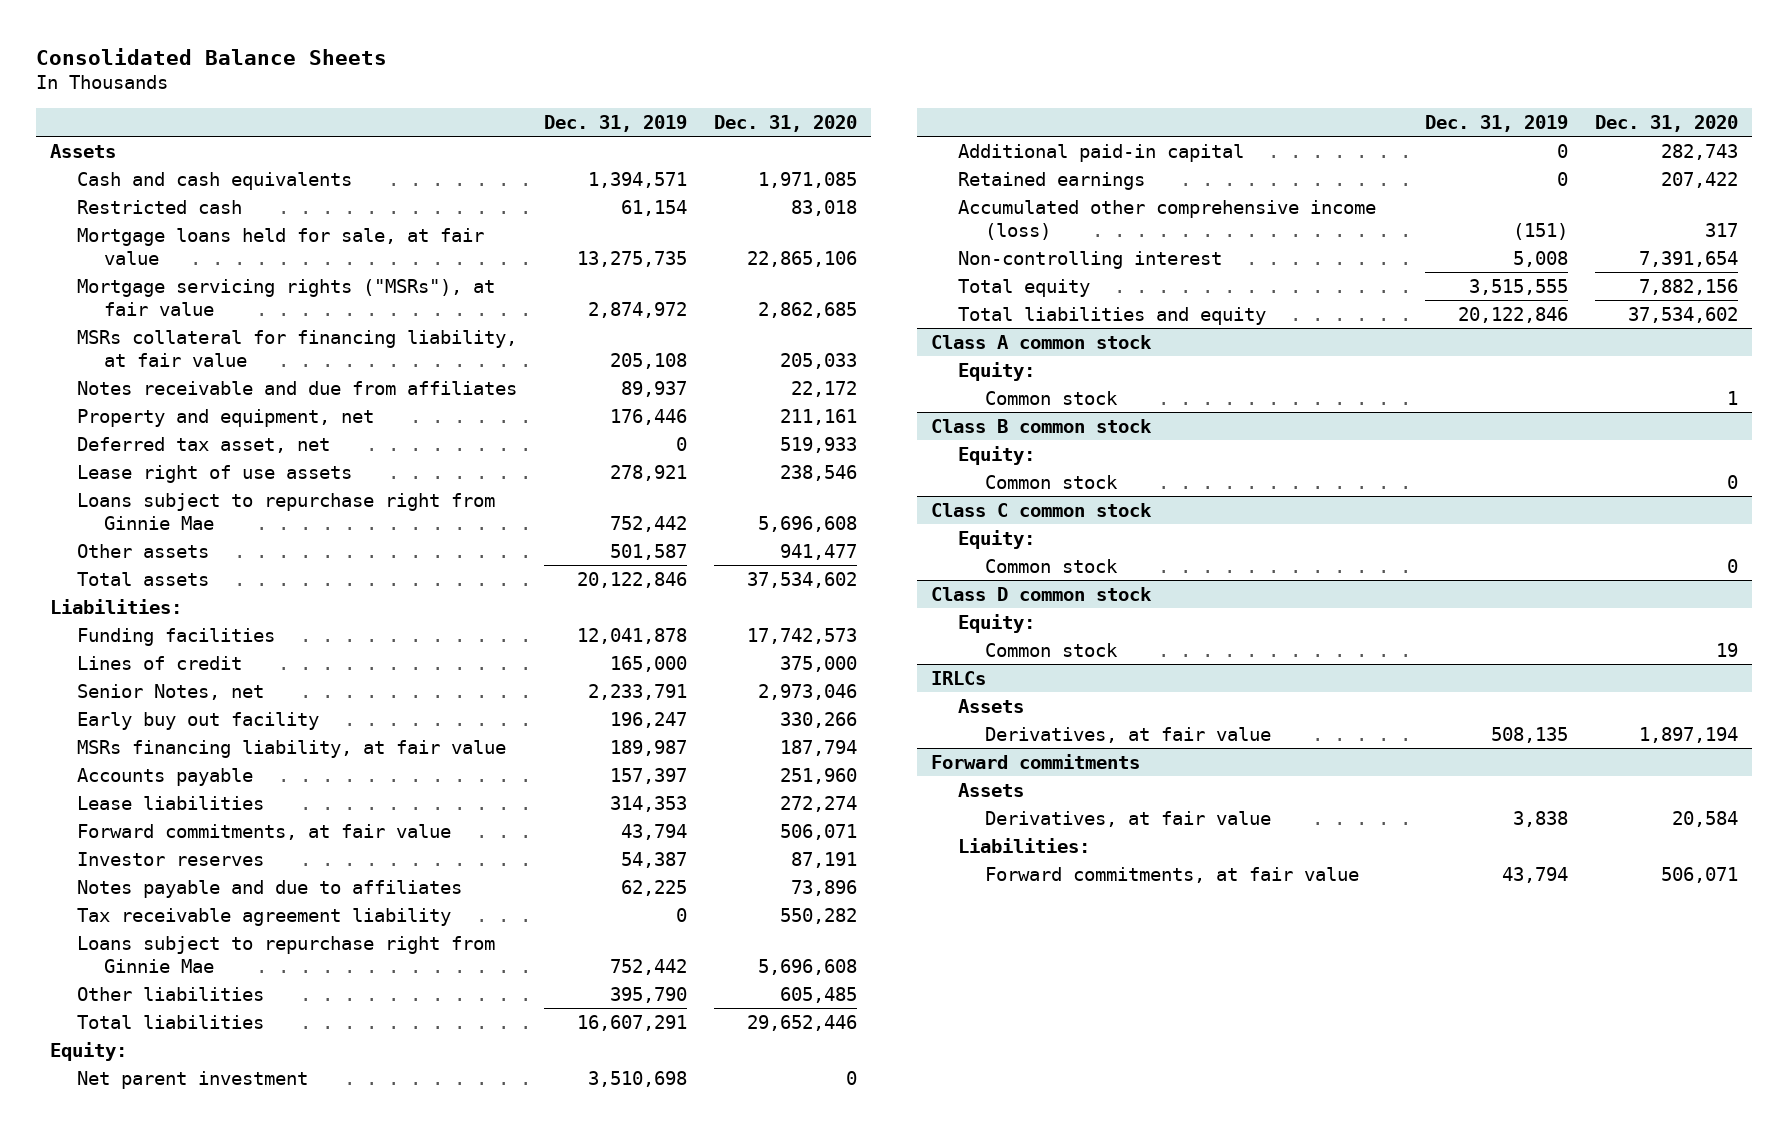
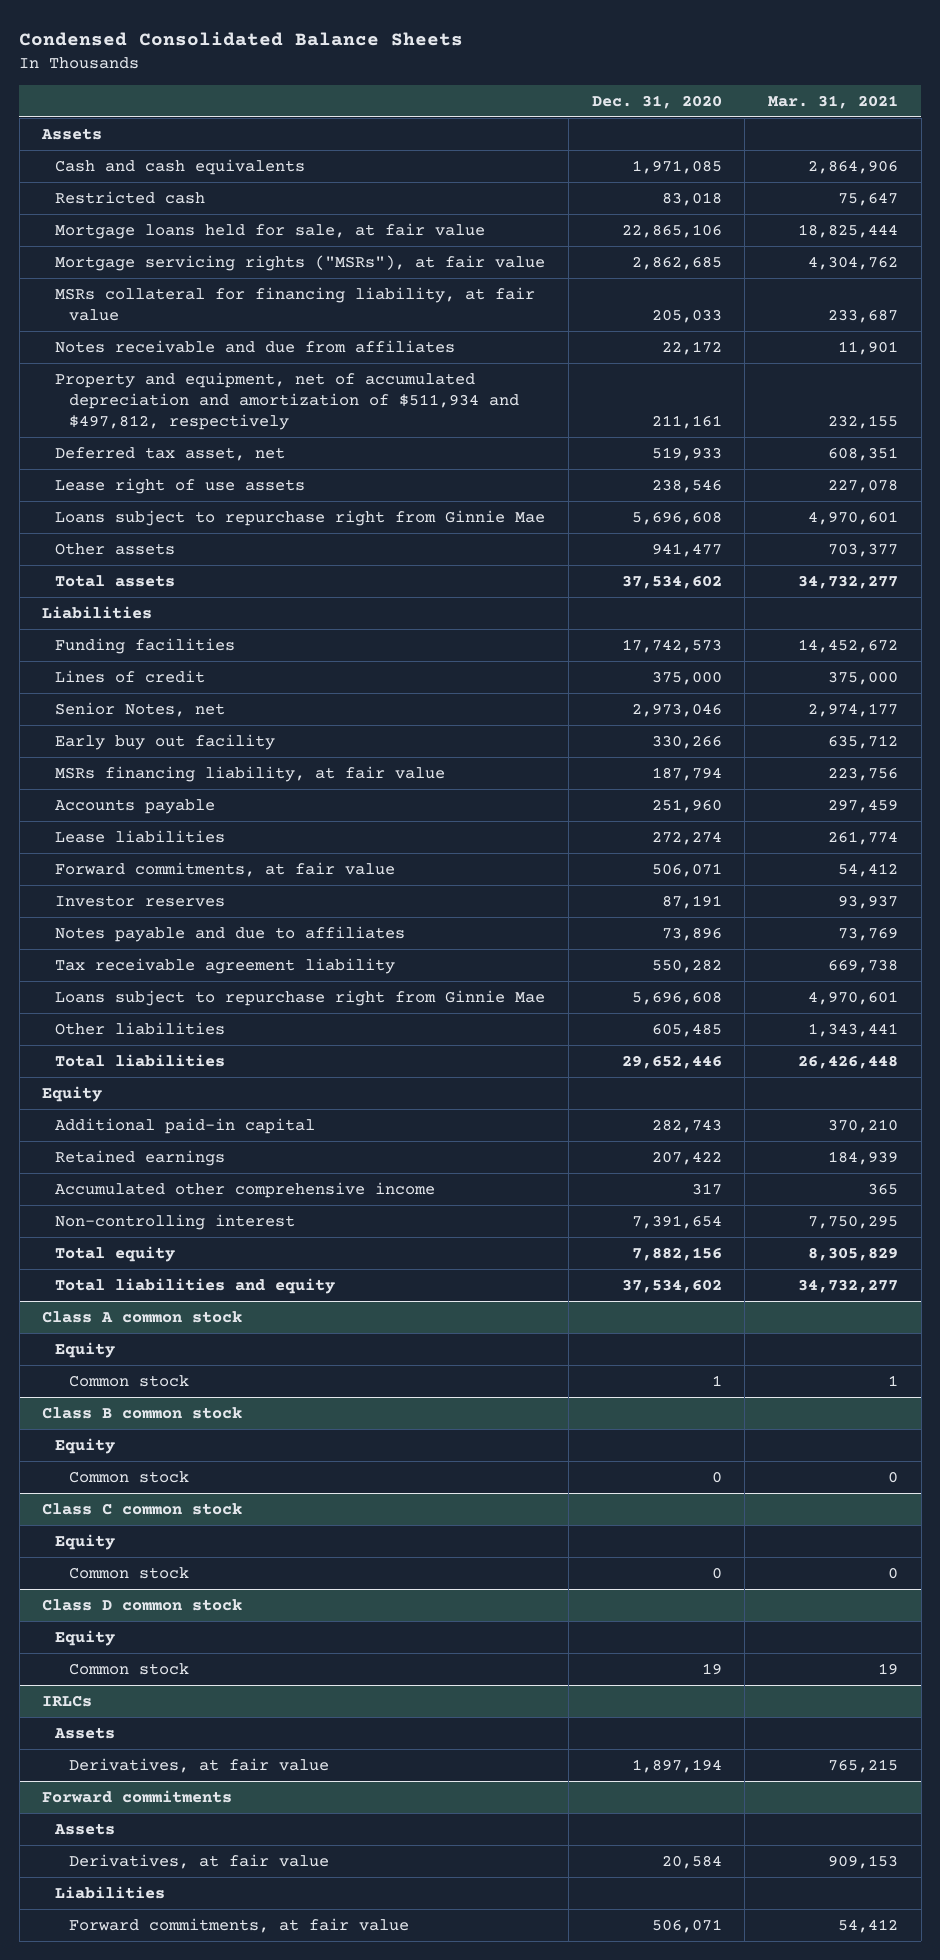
[36,47,388,65] Consolidated Balance Sheets -> [19,32,464,47] Condensed Consolidated Balance Sheets
[544,114,688,132] Dec. 31, 2019 -> none
none -> [767,94,898,109] Mar. 31, 2021
[76,408,374,427] Property and equipment, net -> [55,371,519,431] Property and equipment, net of accumulated depreciation and amortization of $511,934 and $497,812, respectively
[49,598,182,614] Liabilities: -> [42,605,153,619] Liabilities
[76,1070,308,1089] Net parent investment -> none
[49,1041,127,1061] Equity: -> [42,1085,103,1102] Equity
[957,199,1376,240] Accumulated other comprehensive income (loss) -> [55,1181,436,1198] Accumulated other comprehensive income
[957,361,1035,381] Equity: -> [55,1341,116,1358] Equity
[957,445,1035,465] Equity: -> [55,1437,116,1454] Equity
[957,529,1035,549] Equity: -> [55,1533,116,1550] Equity
[957,613,1035,633] Equity: -> [55,1629,116,1646] Equity
[957,837,1090,853] Liabilities: -> [55,1885,166,1899] Liabilities

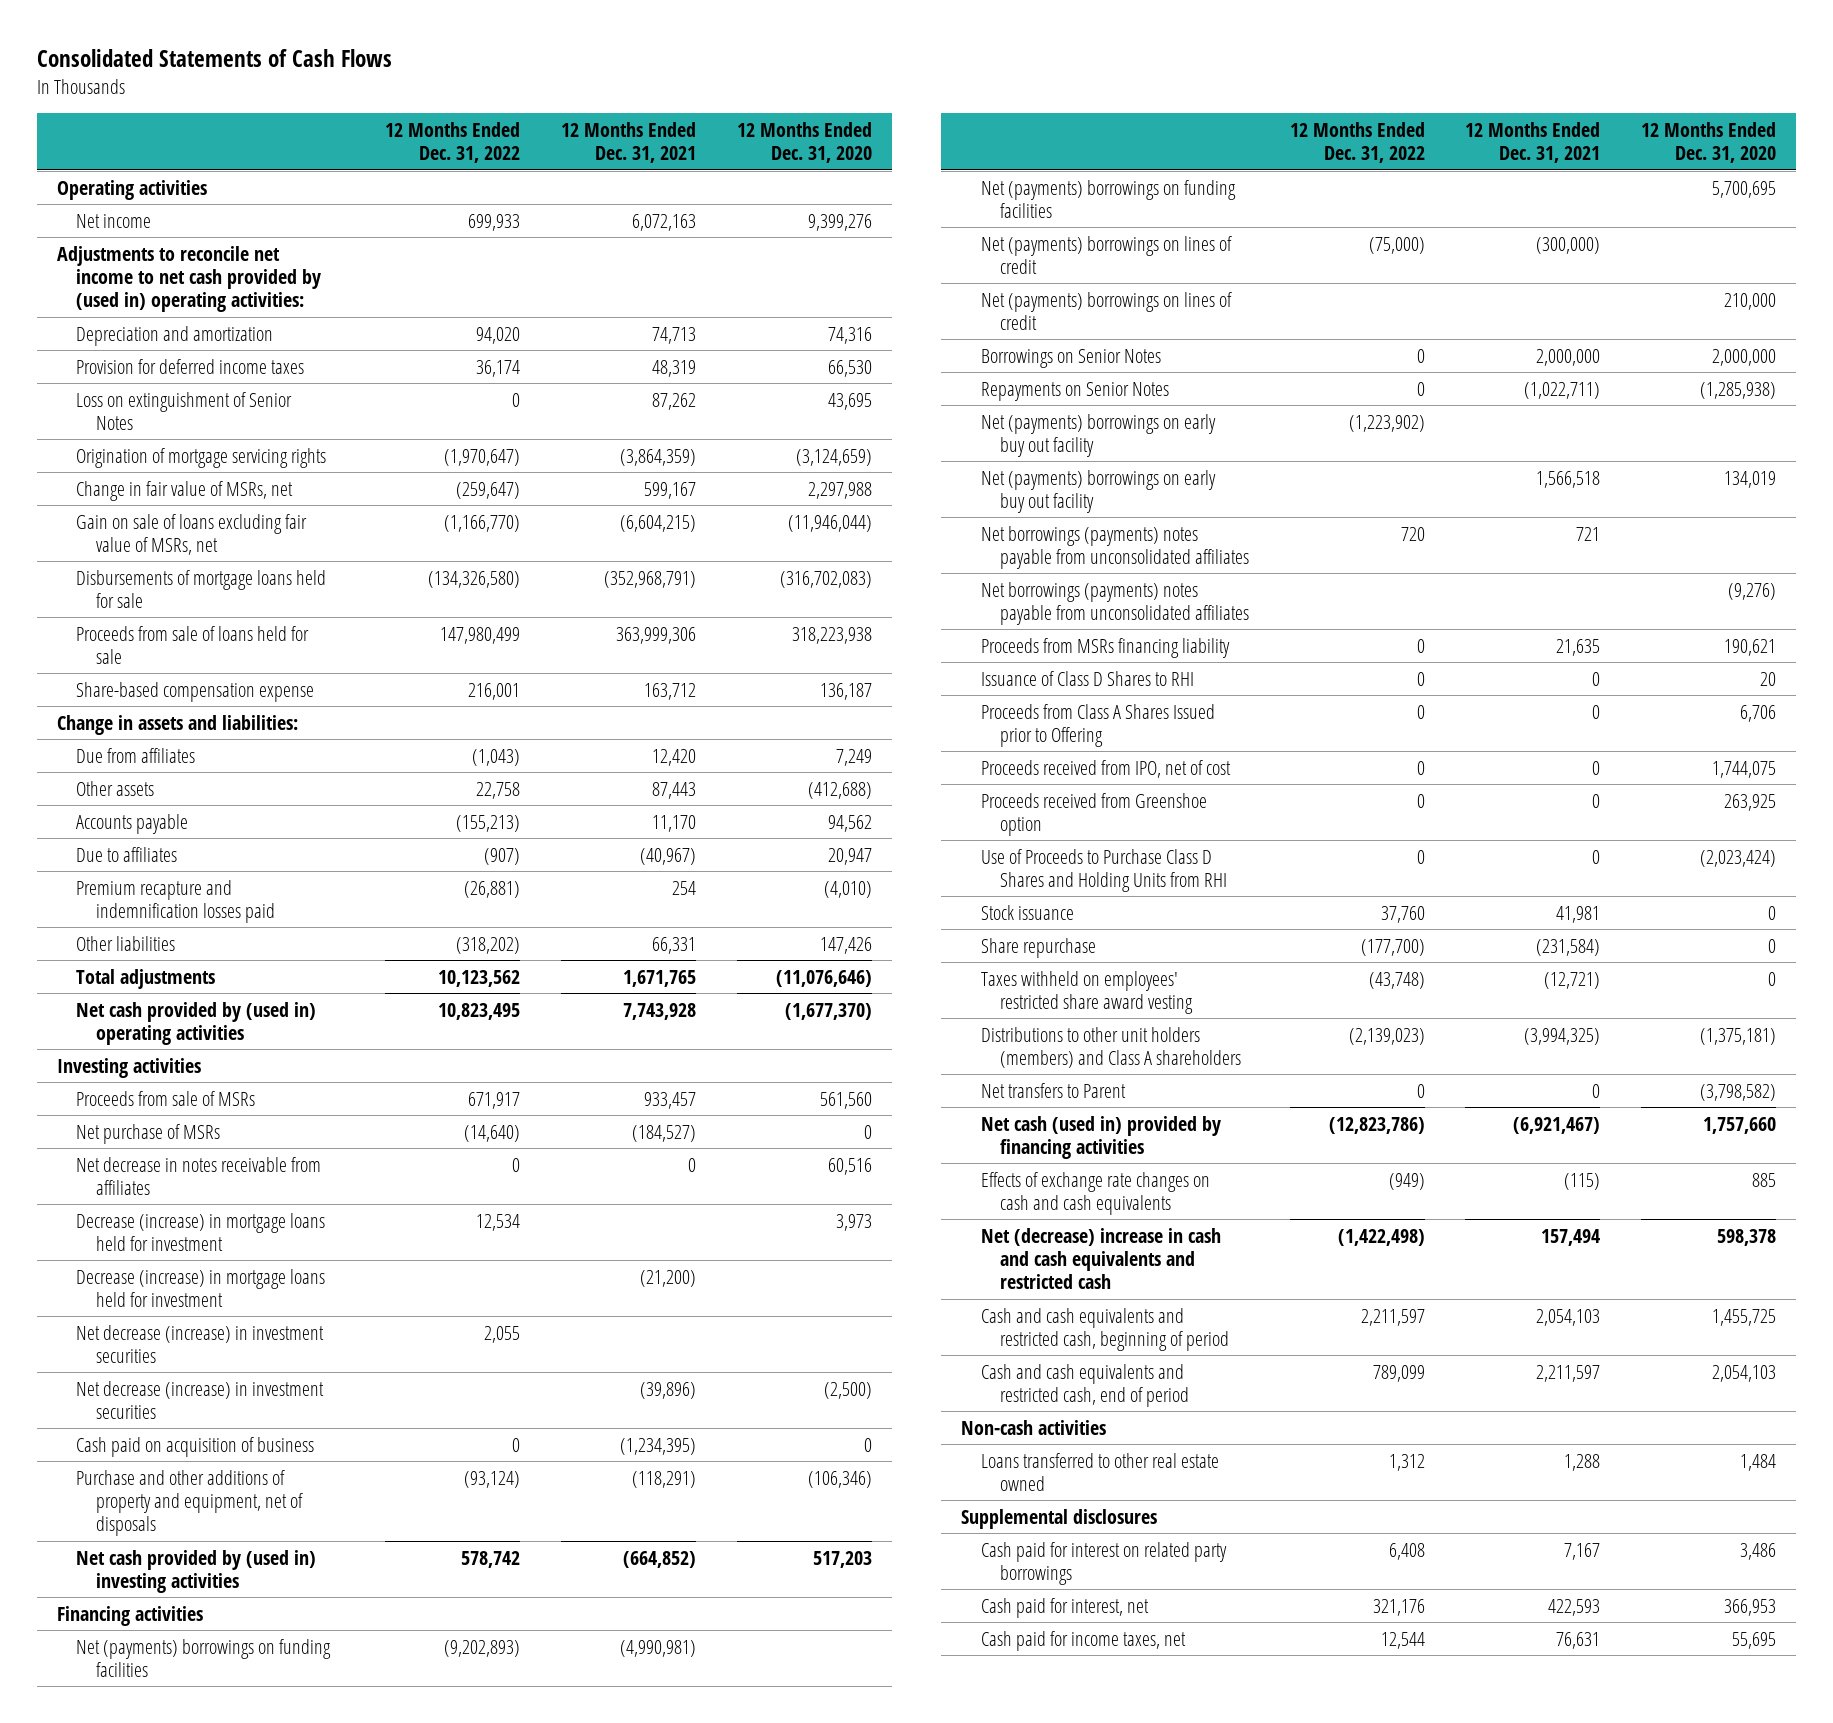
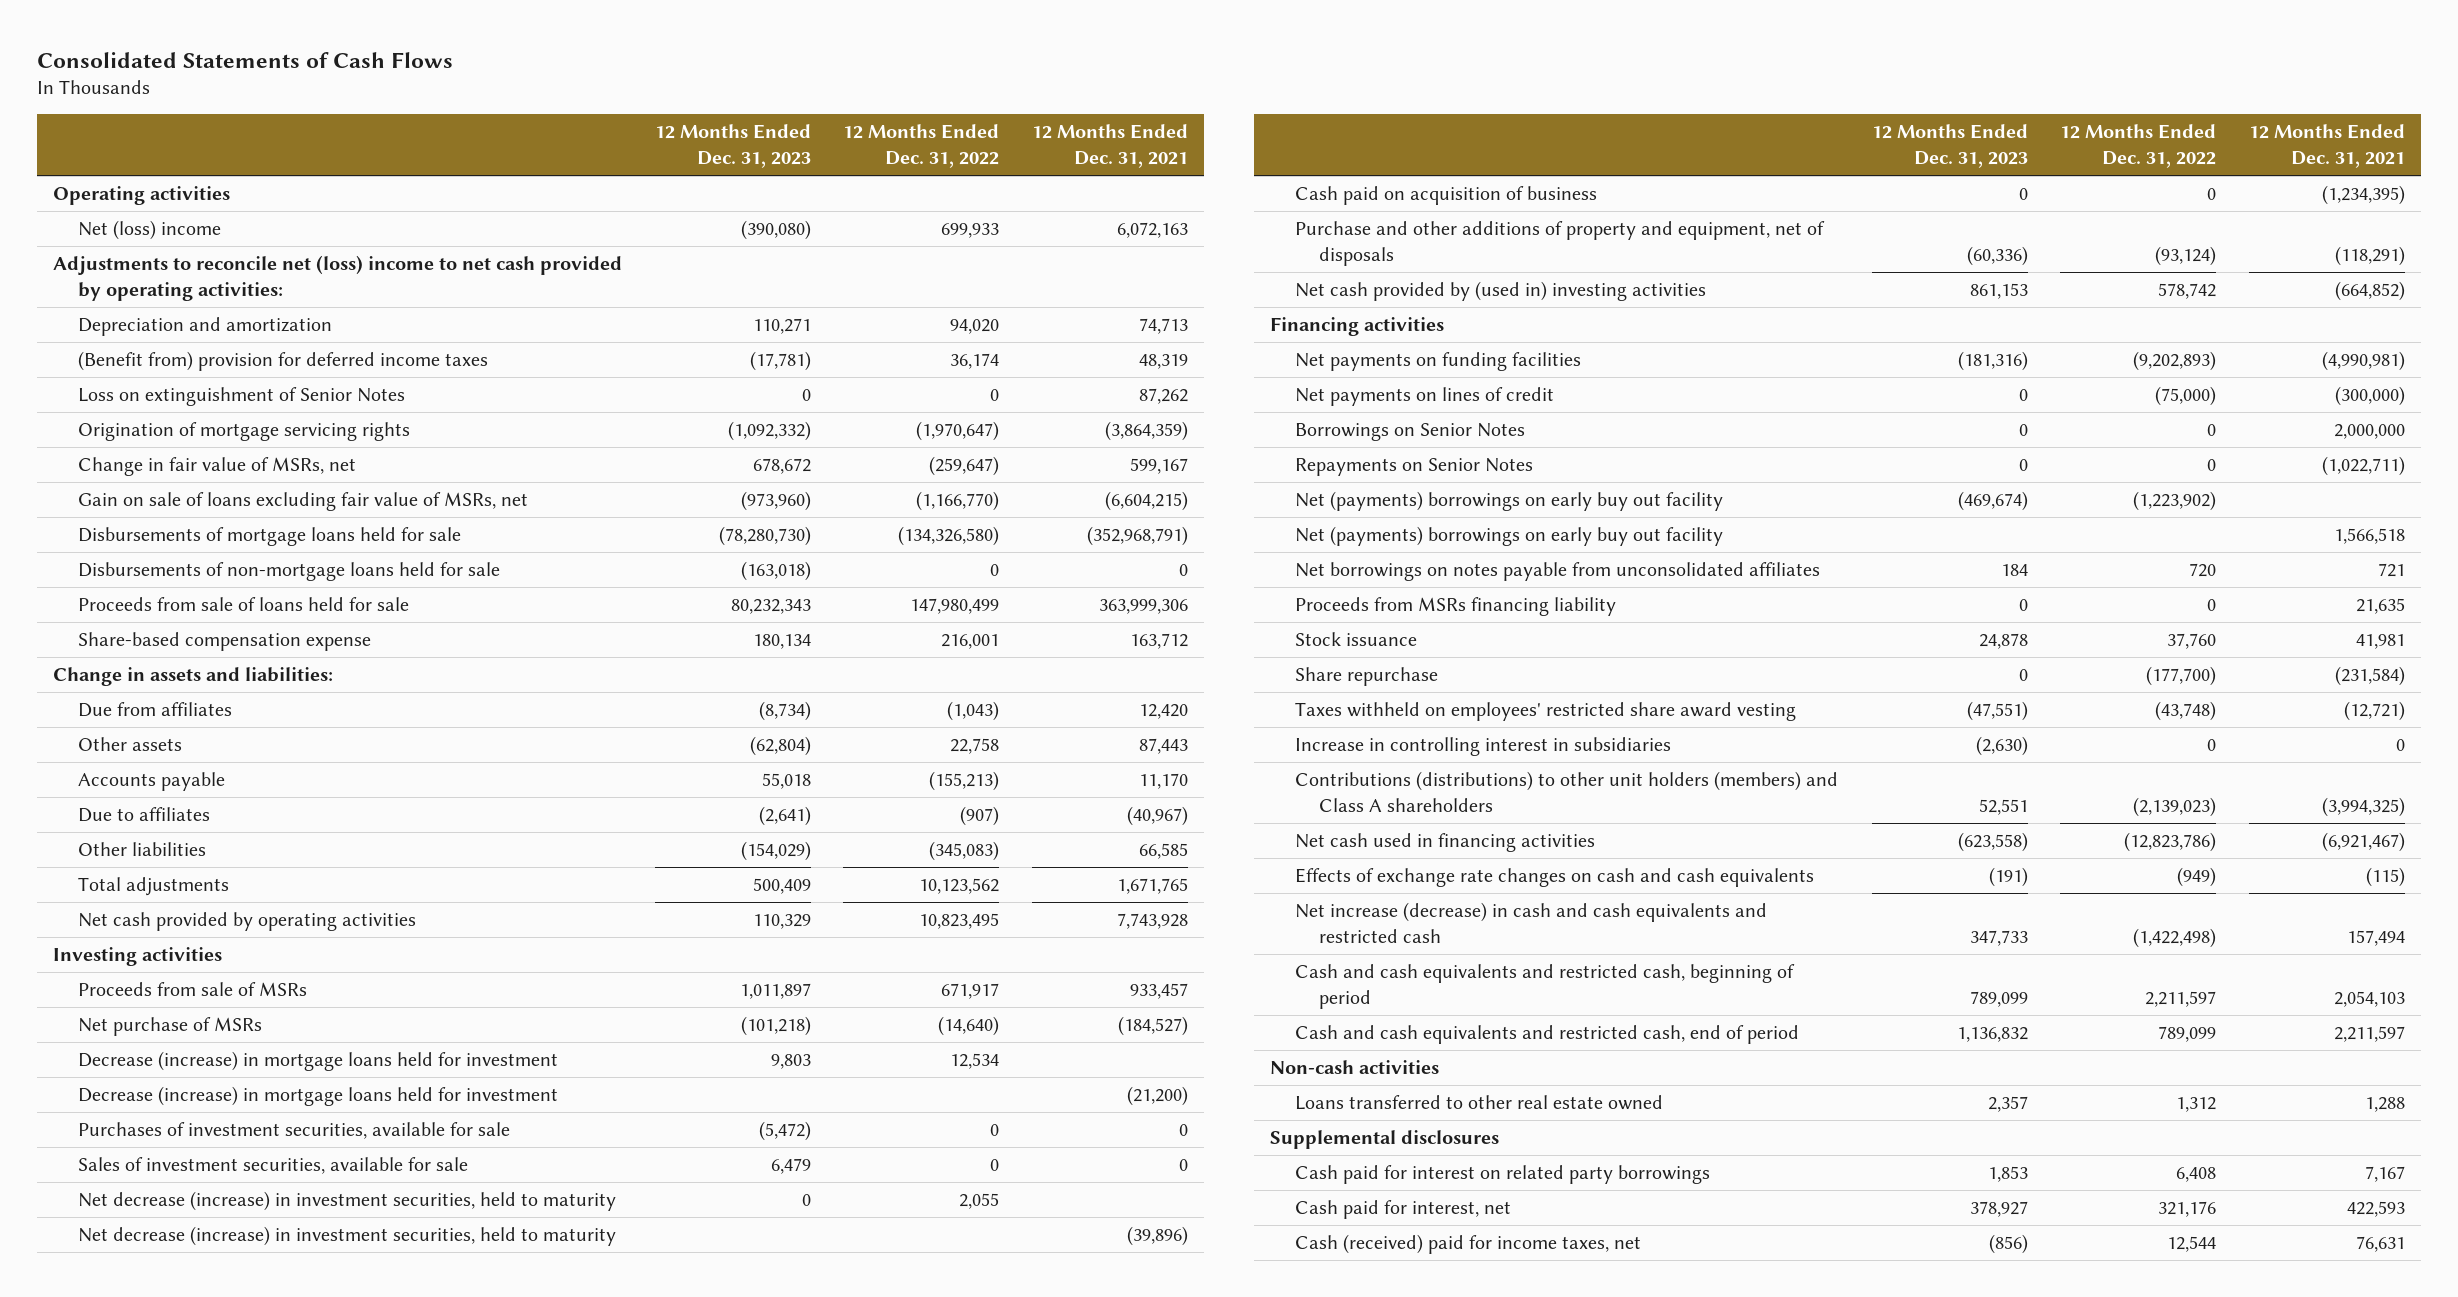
[736,121,872,163] 12 Months Ended Dec. 31, 2020 -> none
none -> [654,124,811,168] 12 Months Ended Dec. 31, 2023
[76,213,152,228] Net income -> [77,220,221,241] Net (loss) income
[57,245,322,312] Adjustments to reconcile net income to net cash provided by (used in) operating activities: -> [53,255,623,301] Adjustments to reconcile net (loss) income to net cash provided by operating activities:
[76,358,305,374] Provision for deferred income taxes -> [77,351,488,372] (Benefit from) provision for deferred income taxes
none -> [77,562,500,582] Disbursements of non-mortgage loans held for sale
[76,879,275,923] Premium recapture and indemnification losses paid -> none
[456,936,521,954] (318,202) -> [929,841,1000,862] (345,083)
[652,936,697,954] 66,331 -> [1138,843,1188,860] 66,585
[76,1001,317,1045] Net cash provided by (used in) operating activities -> [77,912,416,932] Net cash provided by operating activities
[76,1156,322,1195] Net decrease in notes receivable from affiliates -> none
none -> [77,1122,510,1140] Purchases of investment securities, available for sale
none -> [77,1157,468,1175] Sales of investment securities, available for sale
[76,1324,325,1363] Net decrease (increase) in investment securities -> [77,1191,616,1212] Net decrease (increase) in investment securities, held to maturity
[76,1380,325,1419] Net decrease (increase) in investment securities -> [77,1226,616,1247] Net decrease (increase) in investment securities, held to maturity
[980,179,1236,218] Net (payments) borrowings on funding facilities -> none
[980,291,1232,330] Net (payments) borrowings on lines of credit -> none
[76,1638,332,1677] Net (payments) borrowings on funding facilities -> [1294,352,1581,372] Net payments on funding facilities
[980,235,1232,274] Net (payments) borrowings on lines of credit -> [1294,387,1554,407] Net payments on lines of credit
[980,581,1249,625] Net borrowings (payments) notes payable from unconsolidated affiliates -> none
[980,525,1249,569] Net borrowings (payments) notes payable from unconsolidated affiliates -> [1294,562,1820,582] Net borrowings on notes payable from unconsolidated affiliates
[980,670,1194,686] Issuance of Class D Shares to RHI -> none
[980,703,1215,747] Proceeds from Class A Shares Issued prior to Offering -> none
[980,759,1231,778] Proceeds received from IPO, net of cost -> none
[980,792,1207,836] Proceeds received from Greenshoe option -> none
[980,848,1227,892] Use of Proceeds to Purchase Class D Shares and Holding Units from RHI -> none
[980,1082,1126,1098] Net transfers to Parent -> none
none -> [1294,737,1671,757] Increase in controlling interest in subsidiaries
[980,1026,1241,1068] Distributions to other unit holders (members) and Class A shareholders -> [1294,771,1838,812] Contributions (distributions) to other unit holders (members) and Class A shareholders
[980,1115,1221,1159] Net cash (used in) provided by financing activities -> [1294,833,1595,853] Net cash used in financing activities
[980,1227,1221,1289] Net (decrease) increase in cash and cash equivalents and restricted cash -> [1294,902,1767,943] Net increase (decrease) in cash and cash equivalents and restricted cash
[980,1630,1186,1651] Cash paid for income taxes, net -> [1294,1234,1641,1255] Cash (received) paid for income taxes, net

